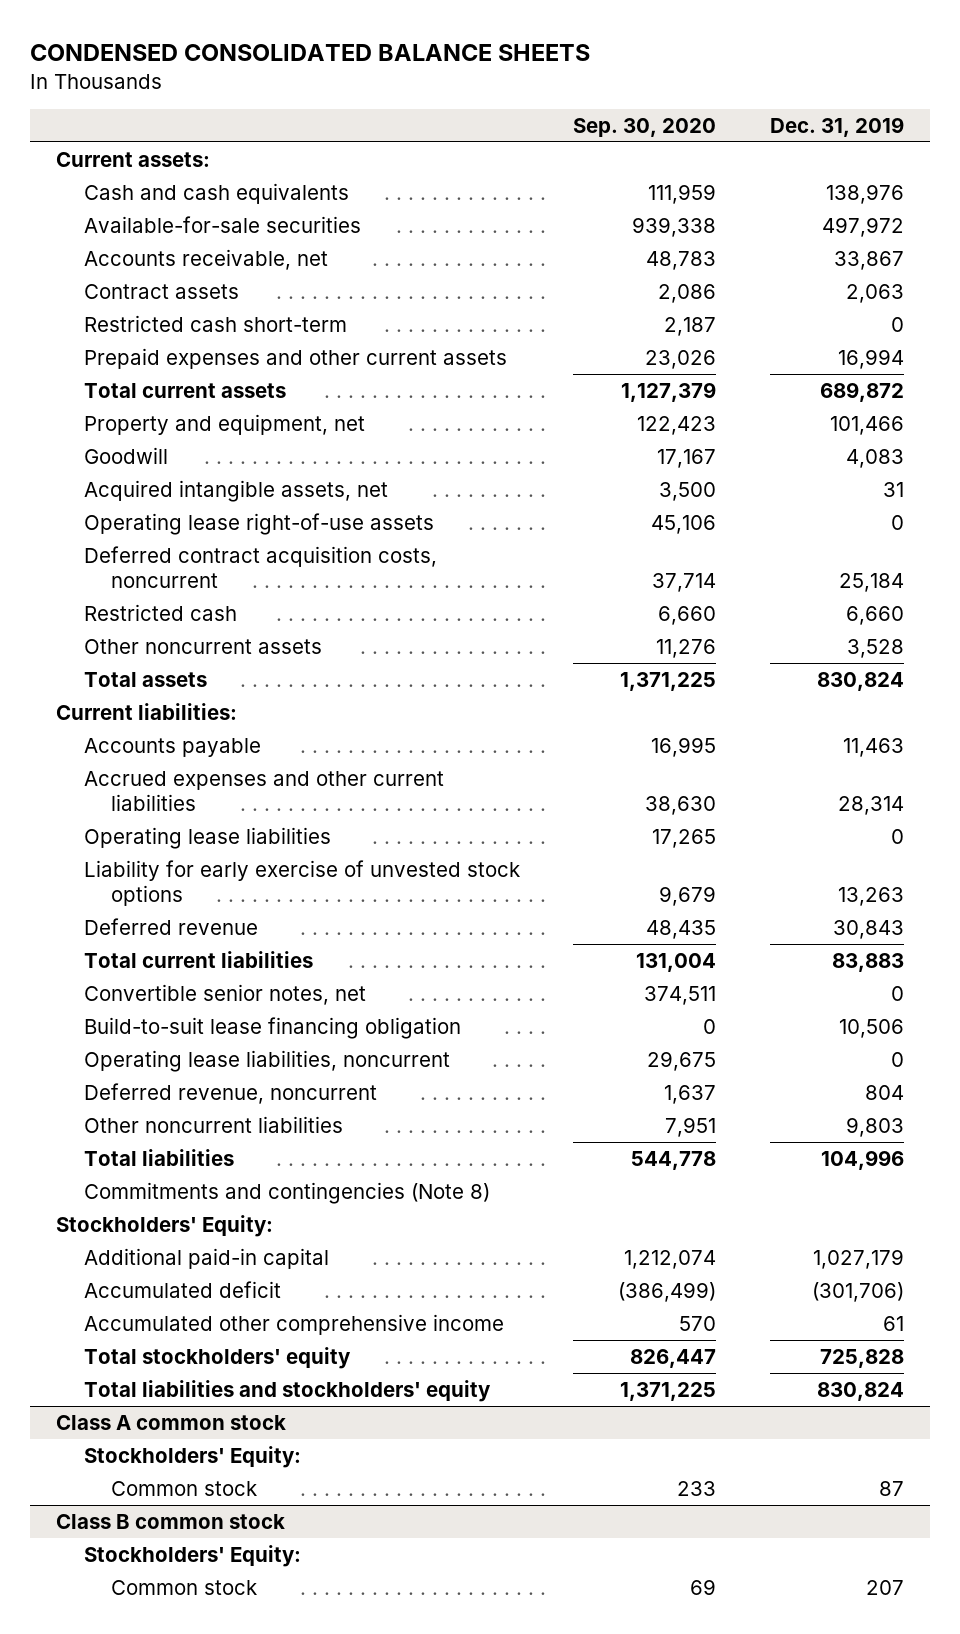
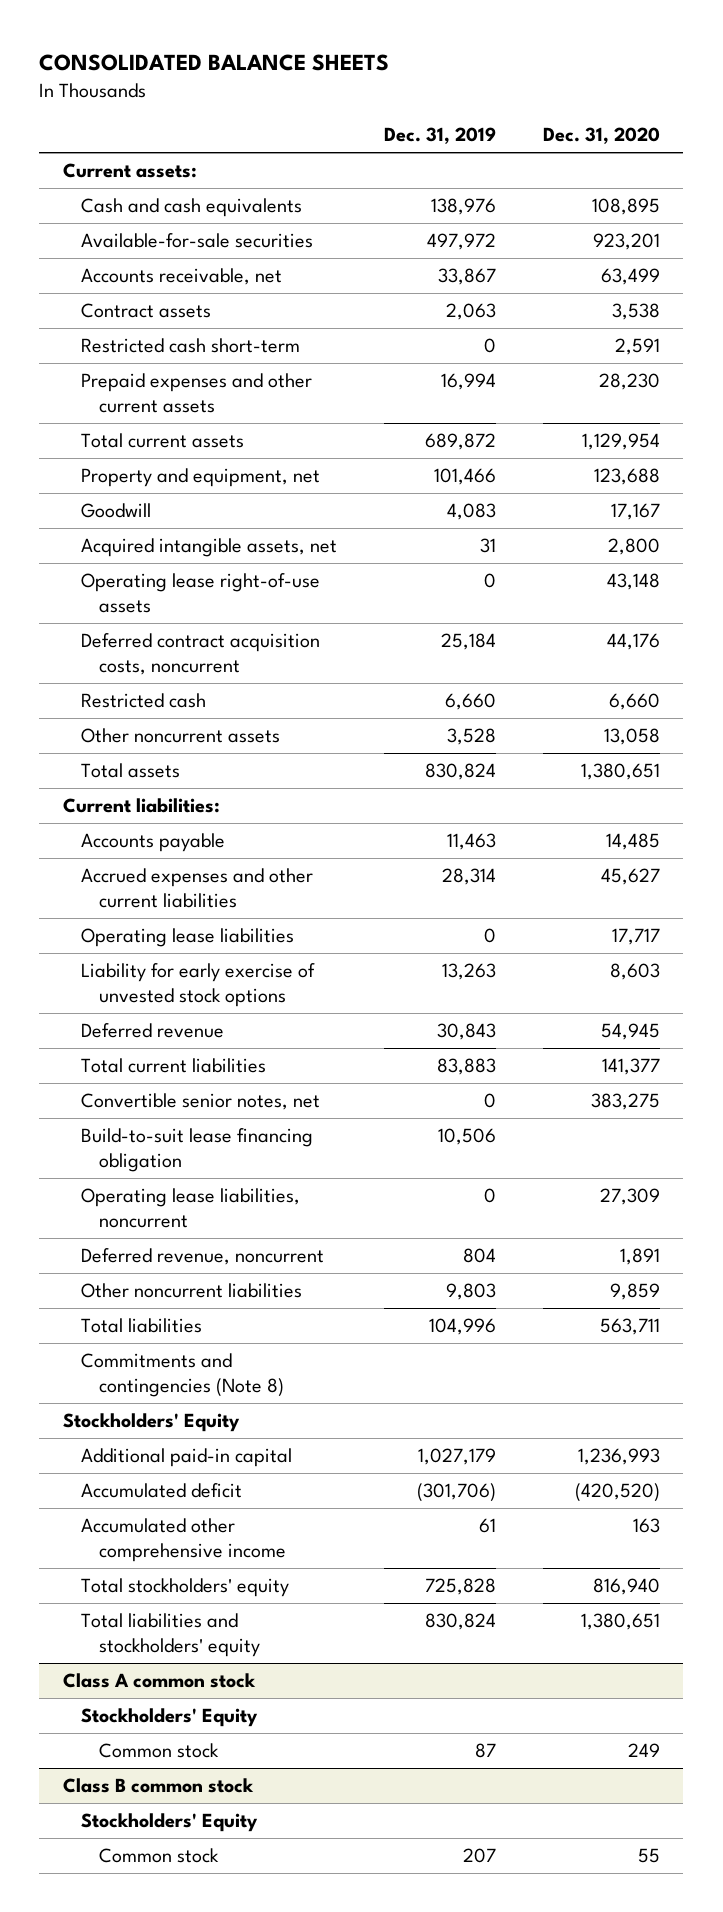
[29,44,590,62] CONDENSED CONSOLIDATED BALANCE SHEETS -> [39,53,390,71] CONSOLIDATED BALANCE SHEETS
[573,117,717,137] Sep. 30, 2020 -> none
none -> [542,126,660,144] Dec. 31, 2020
[56,1214,274,1237] Stockholders' Equity: -> [62,1413,240,1433] Stockholders' Equity
[83,1445,301,1468] Stockholders' Equity: -> [80,1708,258,1728] Stockholders' Equity
[83,1544,301,1567] Stockholders' Equity: -> [80,1813,258,1833] Stockholders' Equity

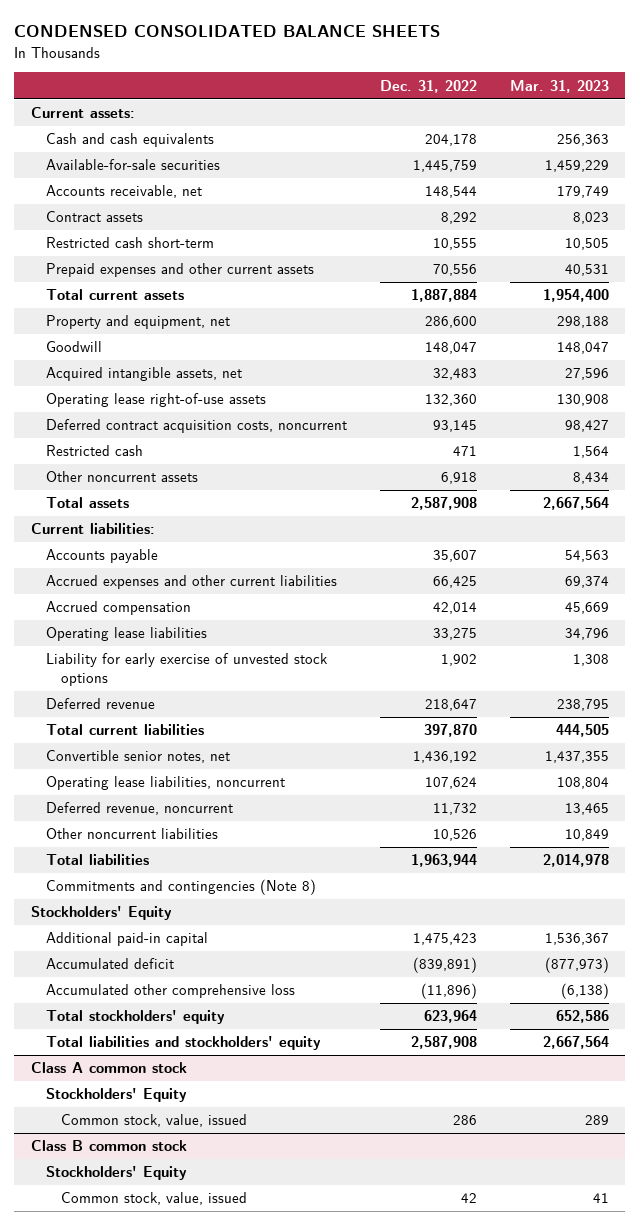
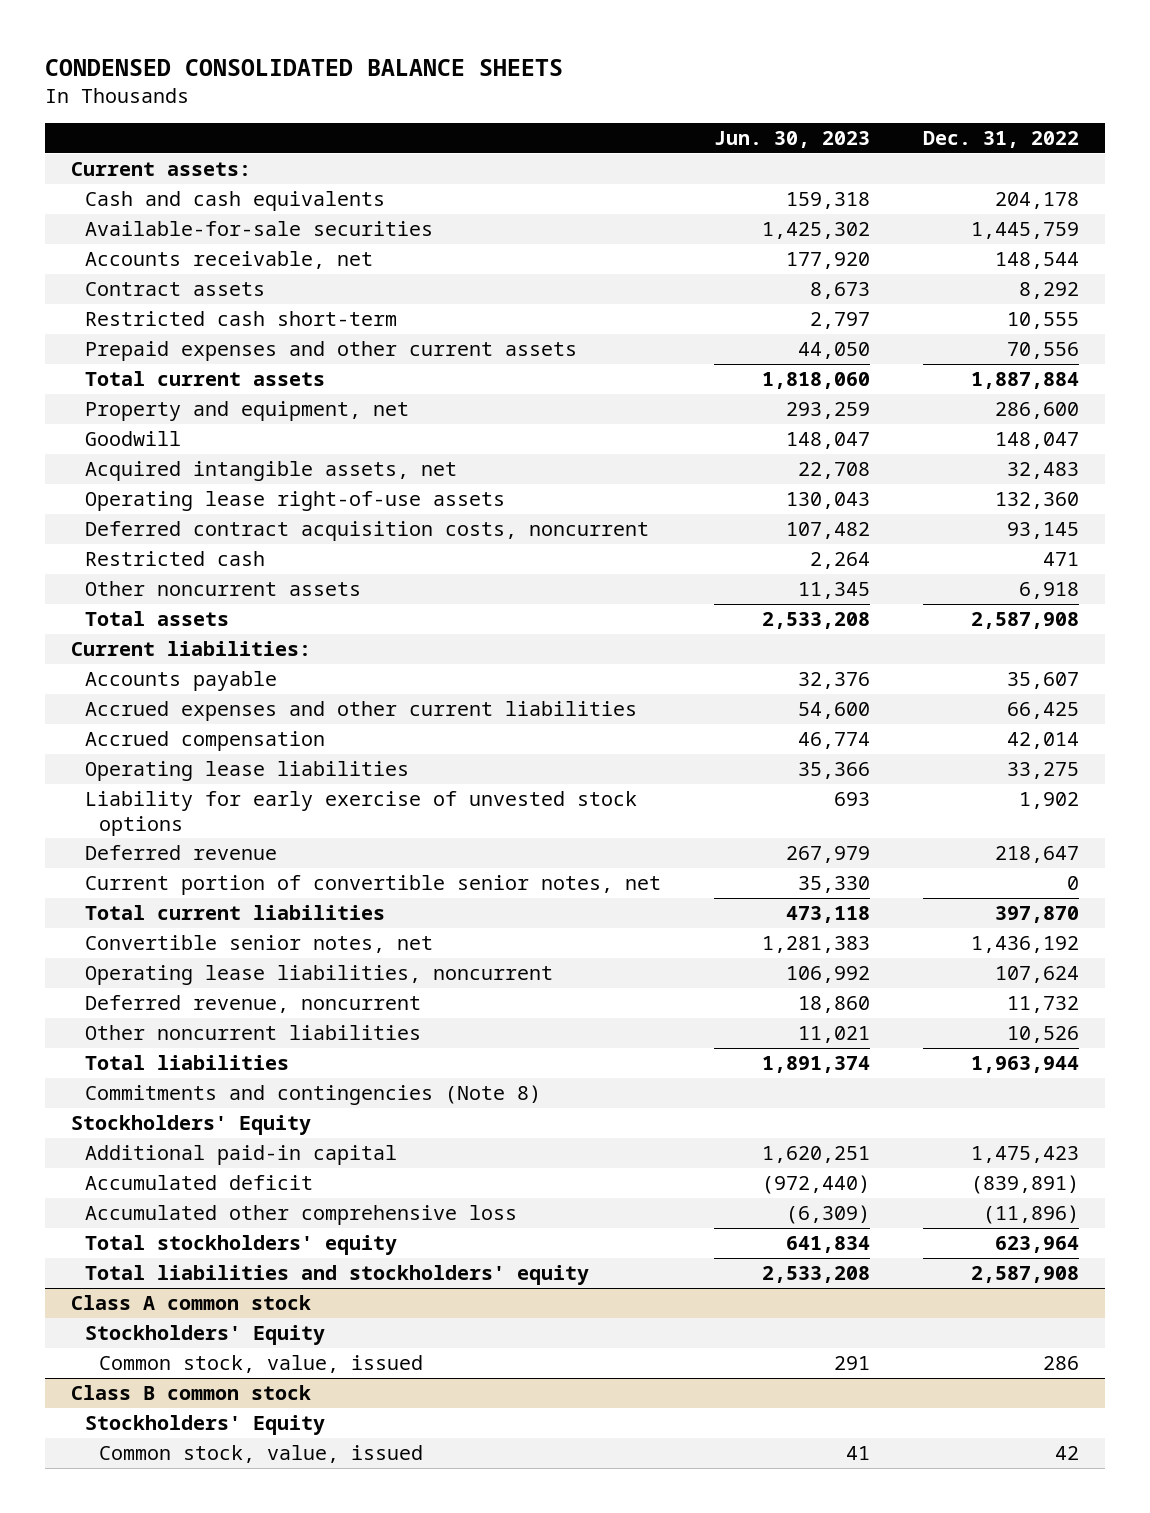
[509,79,609,93] Mar. 31, 2023 -> none
none -> [713,131,870,149] Jun. 30, 2023
none -> [85,875,662,896] Current portion of convertible senior notes, net

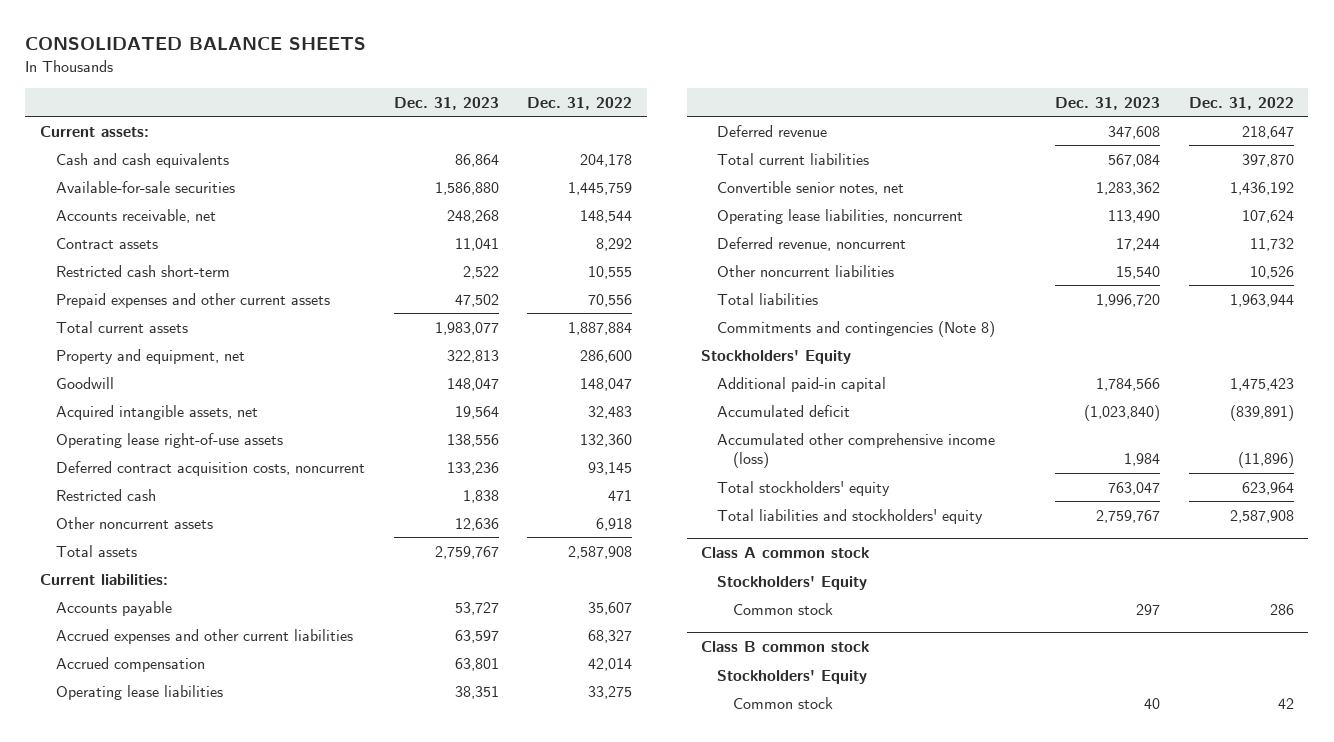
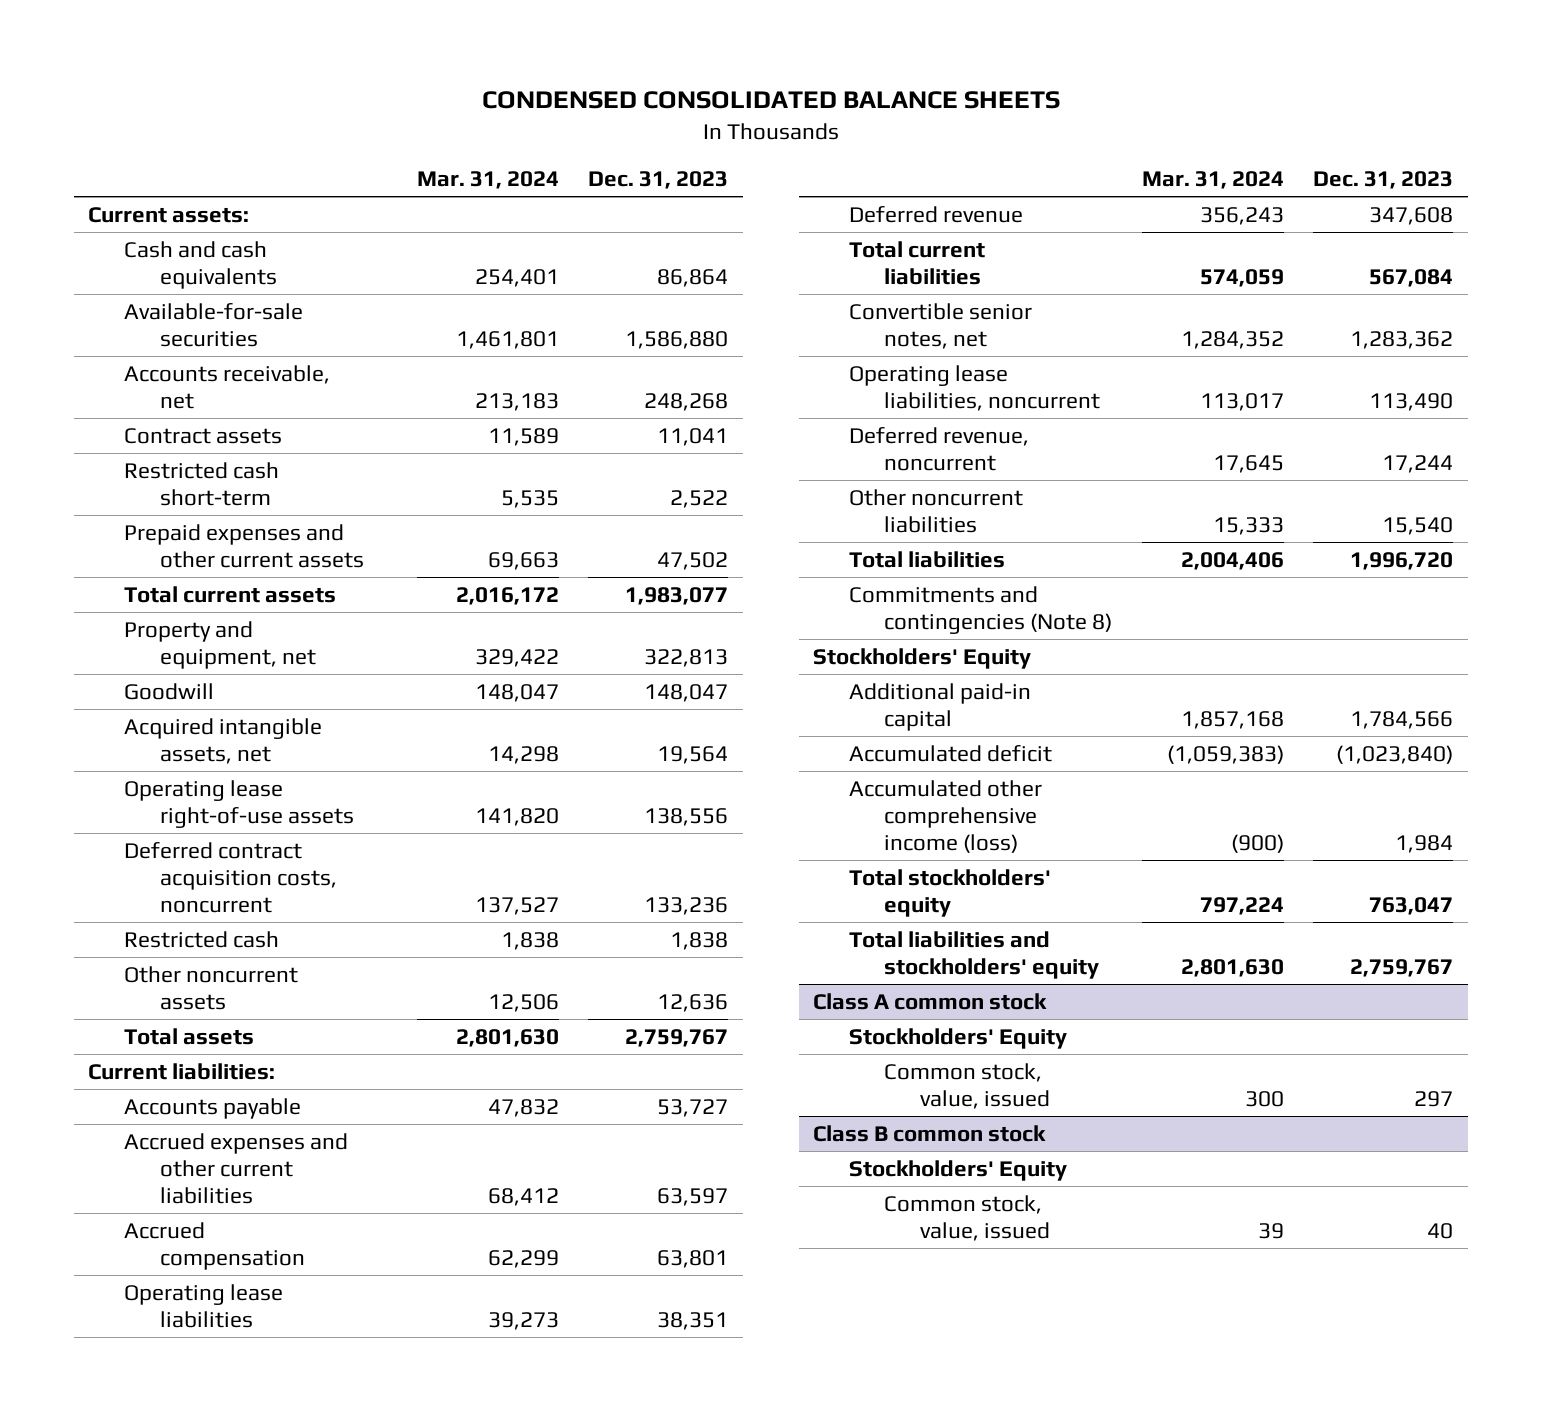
[25,37,367,51] CONSOLIDATED BALANCE SHEETS -> [481,91,1060,110] CONDENSED CONSOLIDATED BALANCE SHEETS
[527,96,633,110] Dec. 31, 2022 -> none
none -> [416,170,559,189] Mar. 31, 2024
[733,602,834,615] Common stock -> [884,1062,1051,1109] Common stock, value, issued
[733,696,834,709] Common stock -> [884,1194,1051,1241] Common stock, value, issued

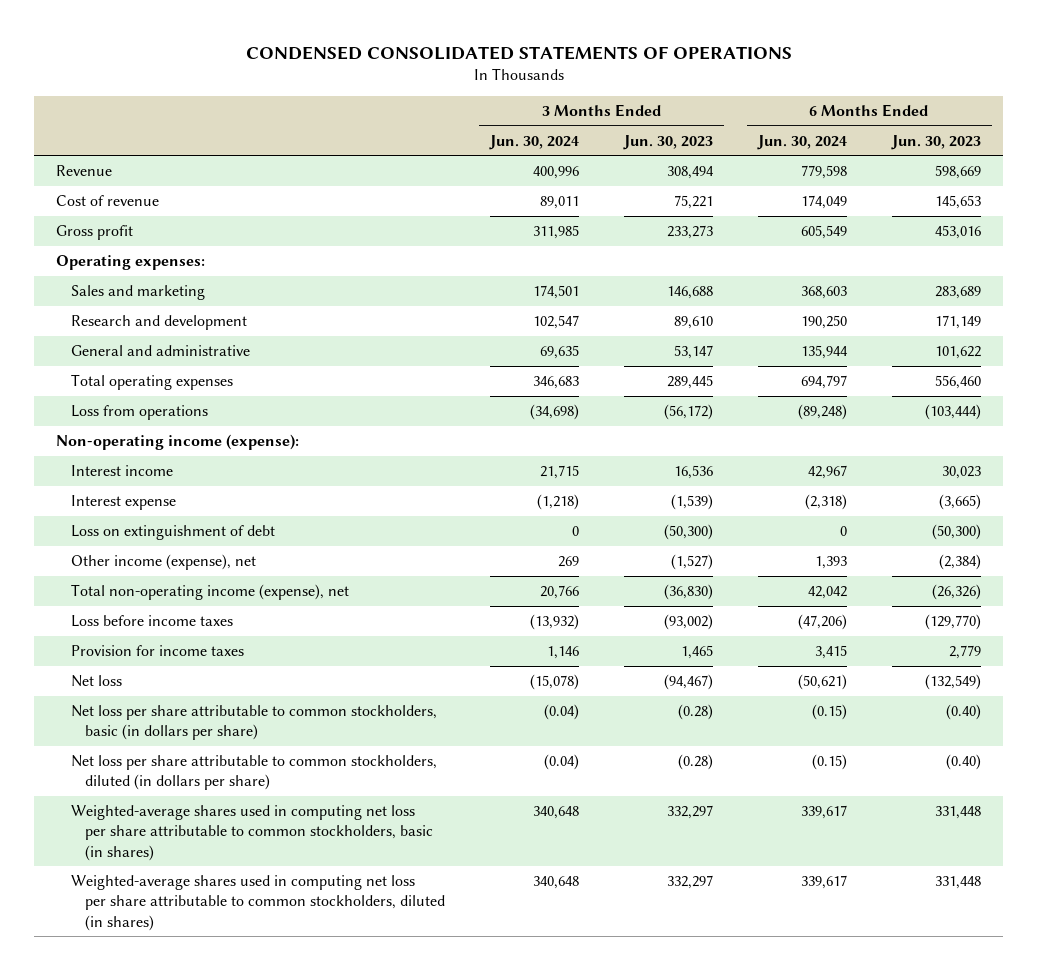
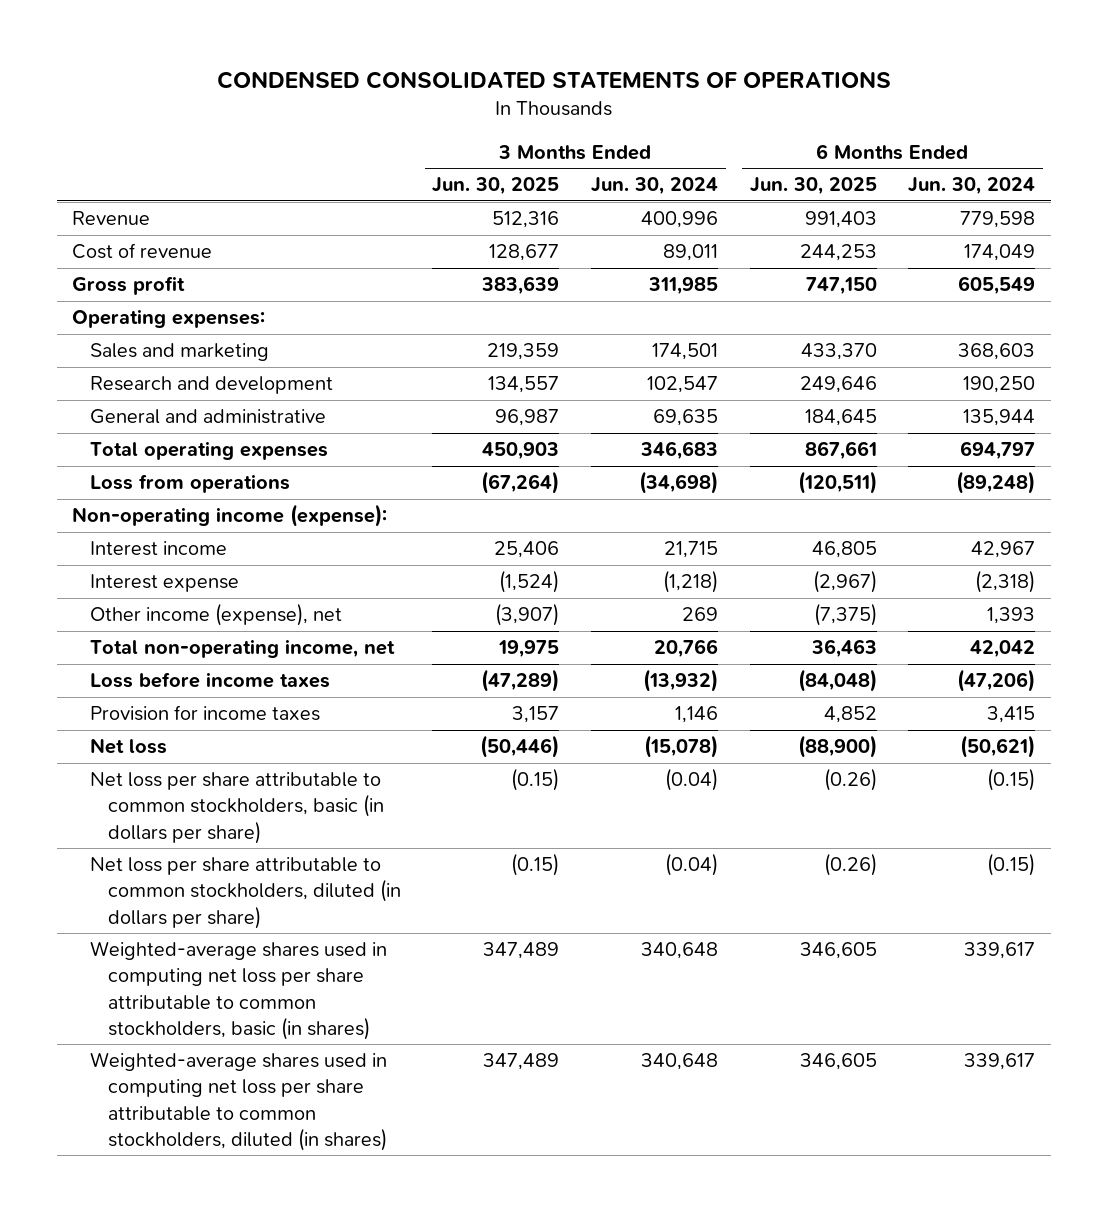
[623,134,714,150] Jun. 30, 2023 -> none
[890,134,981,150] Jun. 30, 2023 -> none
none -> [432,177,560,196] Jun. 30, 2025
none -> [749,177,877,196] Jun. 30, 2025
[70,524,275,540] Loss on extinguishment of debt -> none
[70,583,349,600] Total non-operating income (expense), net -> [90,639,396,659] Total non-operating income, net

